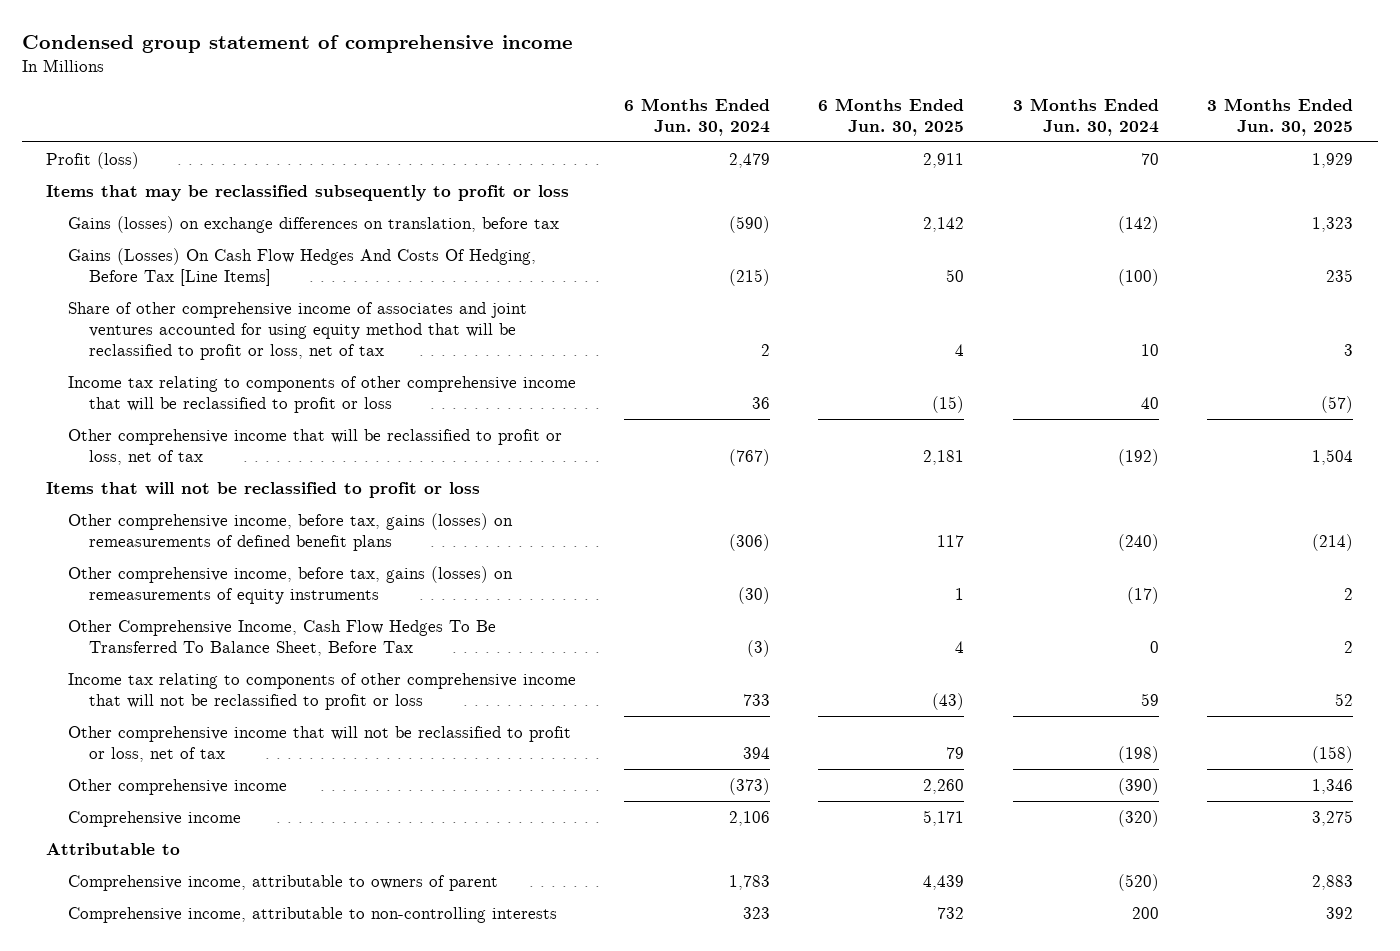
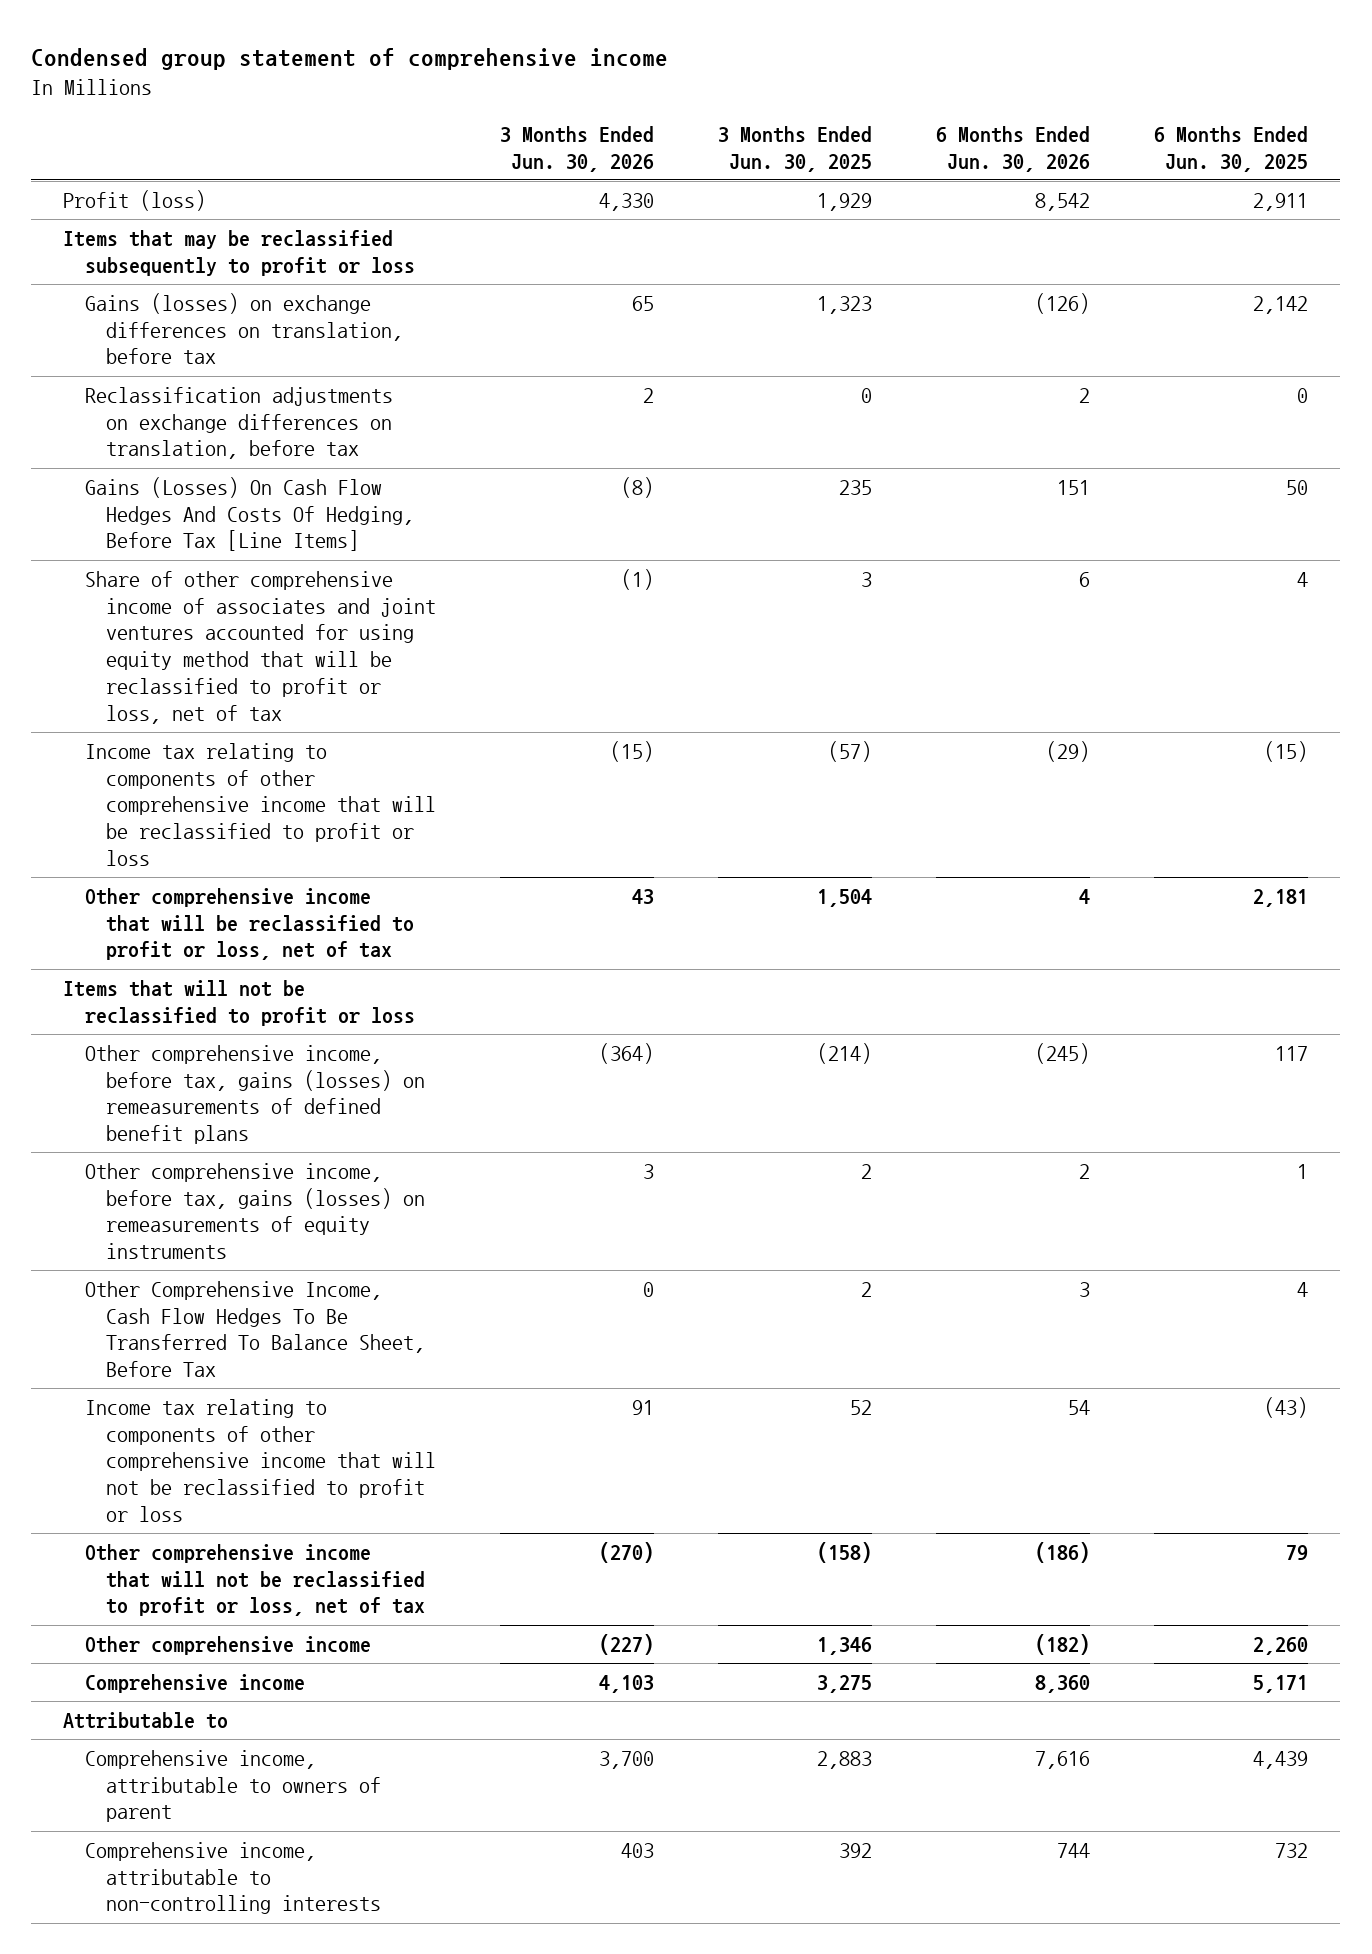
[624,97,771,136] 6 Months Ended Jun. 30, 2024 -> none
[1012,97,1159,136] 3 Months Ended Jun. 30, 2024 -> none
none -> [499,125,654,172] 3 Months Ended Jun. 30, 2026
none -> [936,125,1091,172] 6 Months Ended Jun. 30, 2026
none -> [84,386,393,460] Reclassification adjustments on exchange differences on translation, before tax

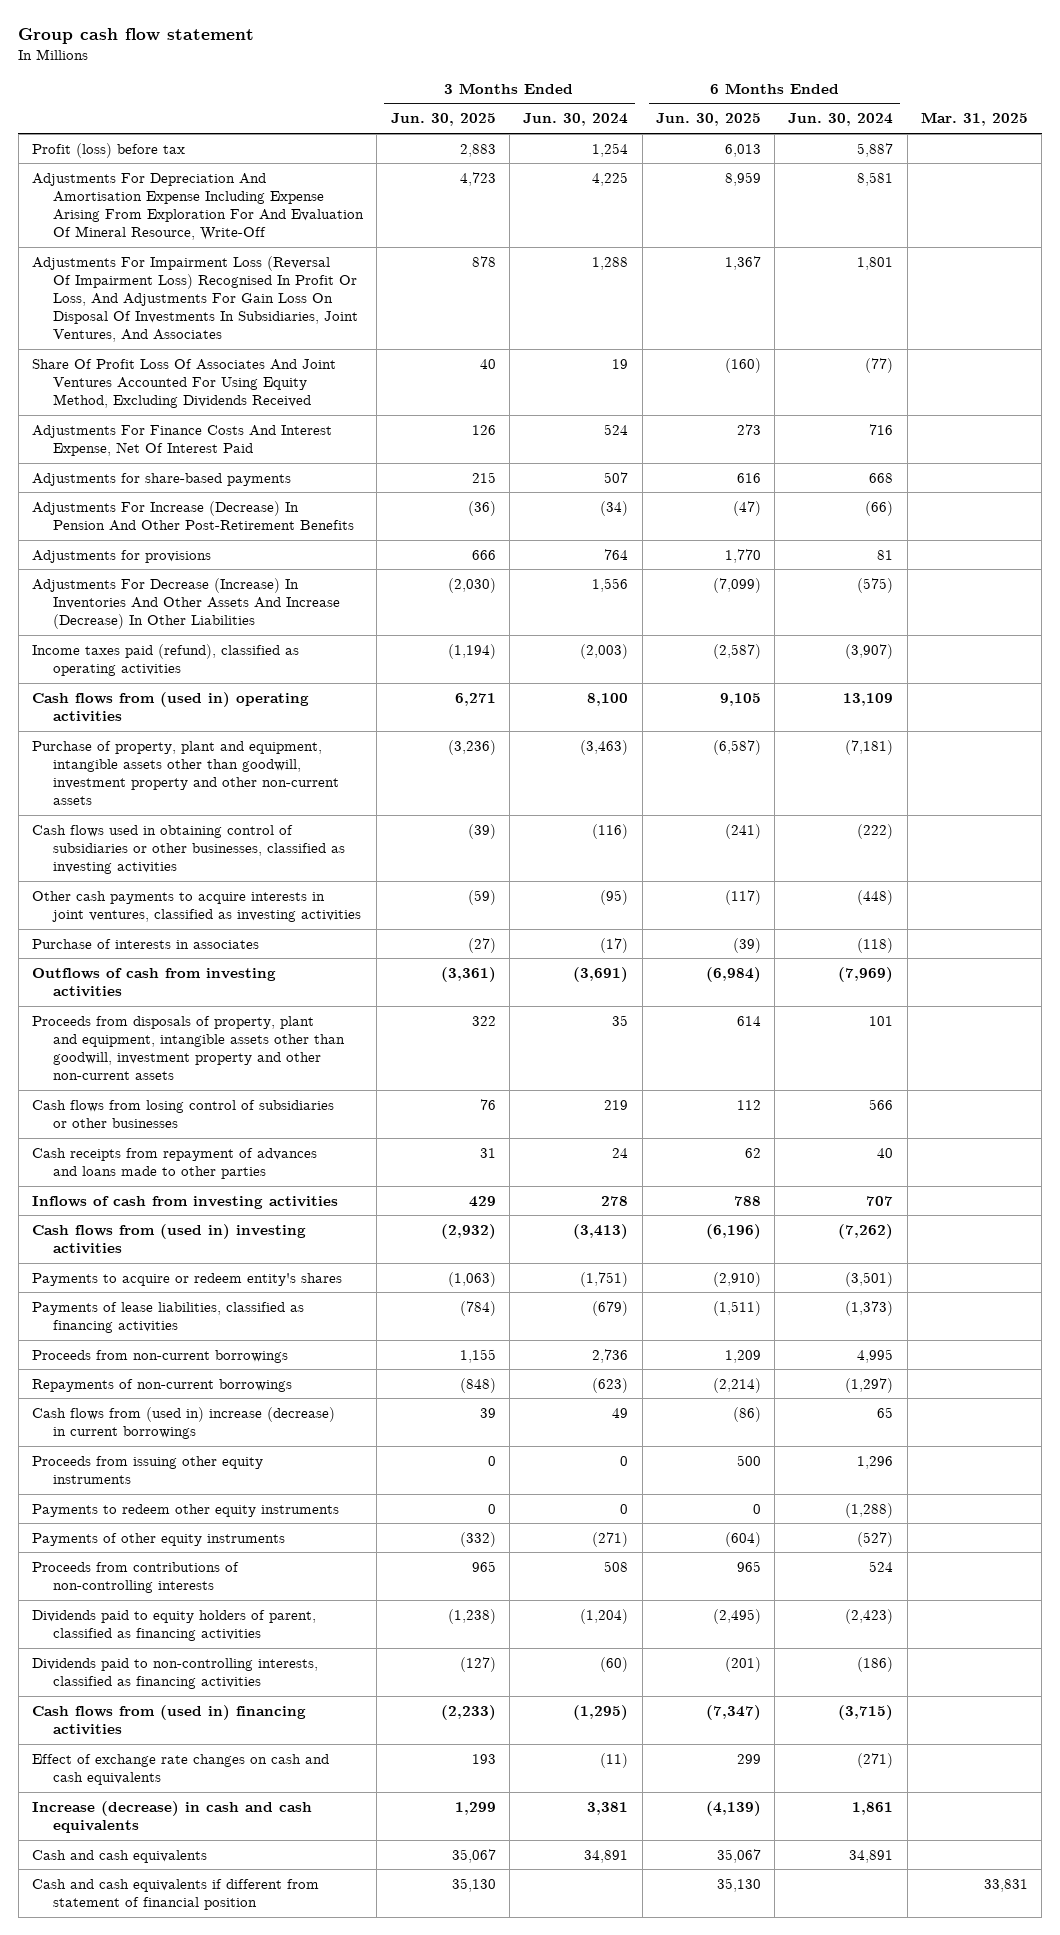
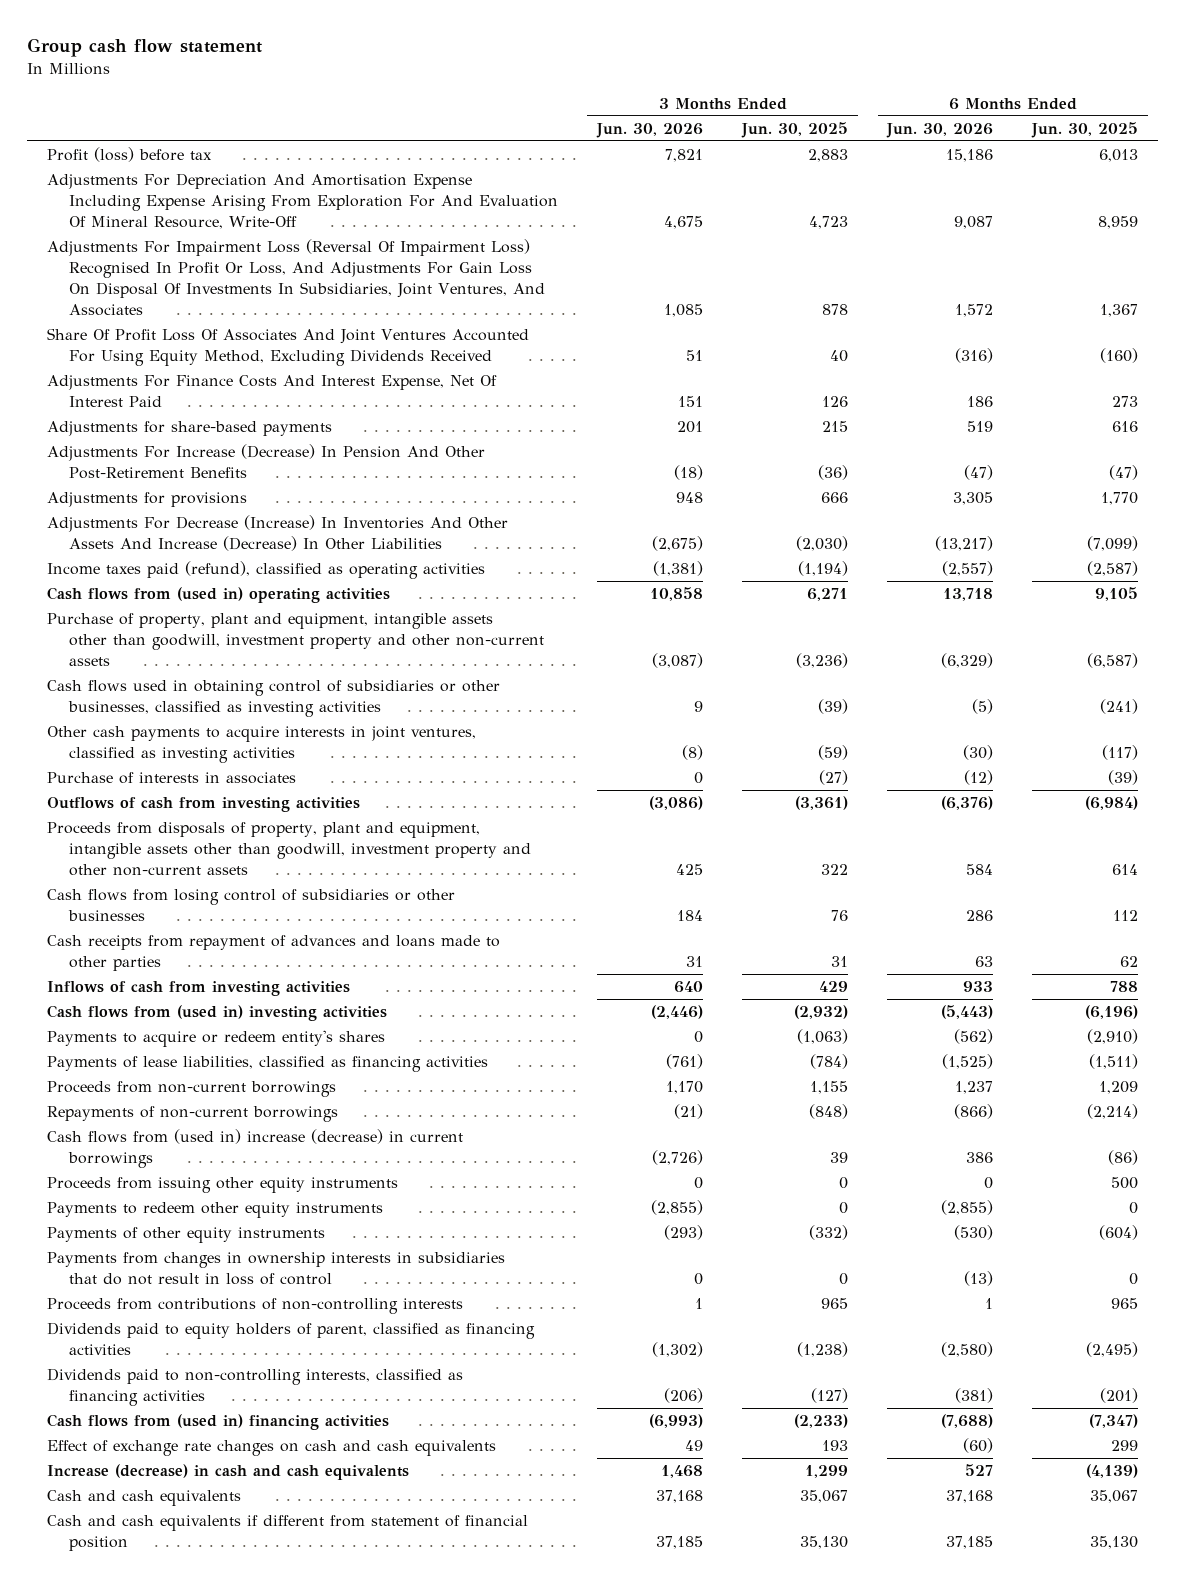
[523,113,629,127] Jun. 30, 2024 -> none
[788,113,894,127] Jun. 30, 2024 -> none
[921,112,1029,127] Mar. 31, 2025 -> none
none -> [596,122,704,138] Jun. 30, 2026
none -> [886,122,994,138] Jun. 30, 2026
none -> [46,1252,505,1286] Payments from changes in ownership interests in subsidiaries that do not result in loss of control

